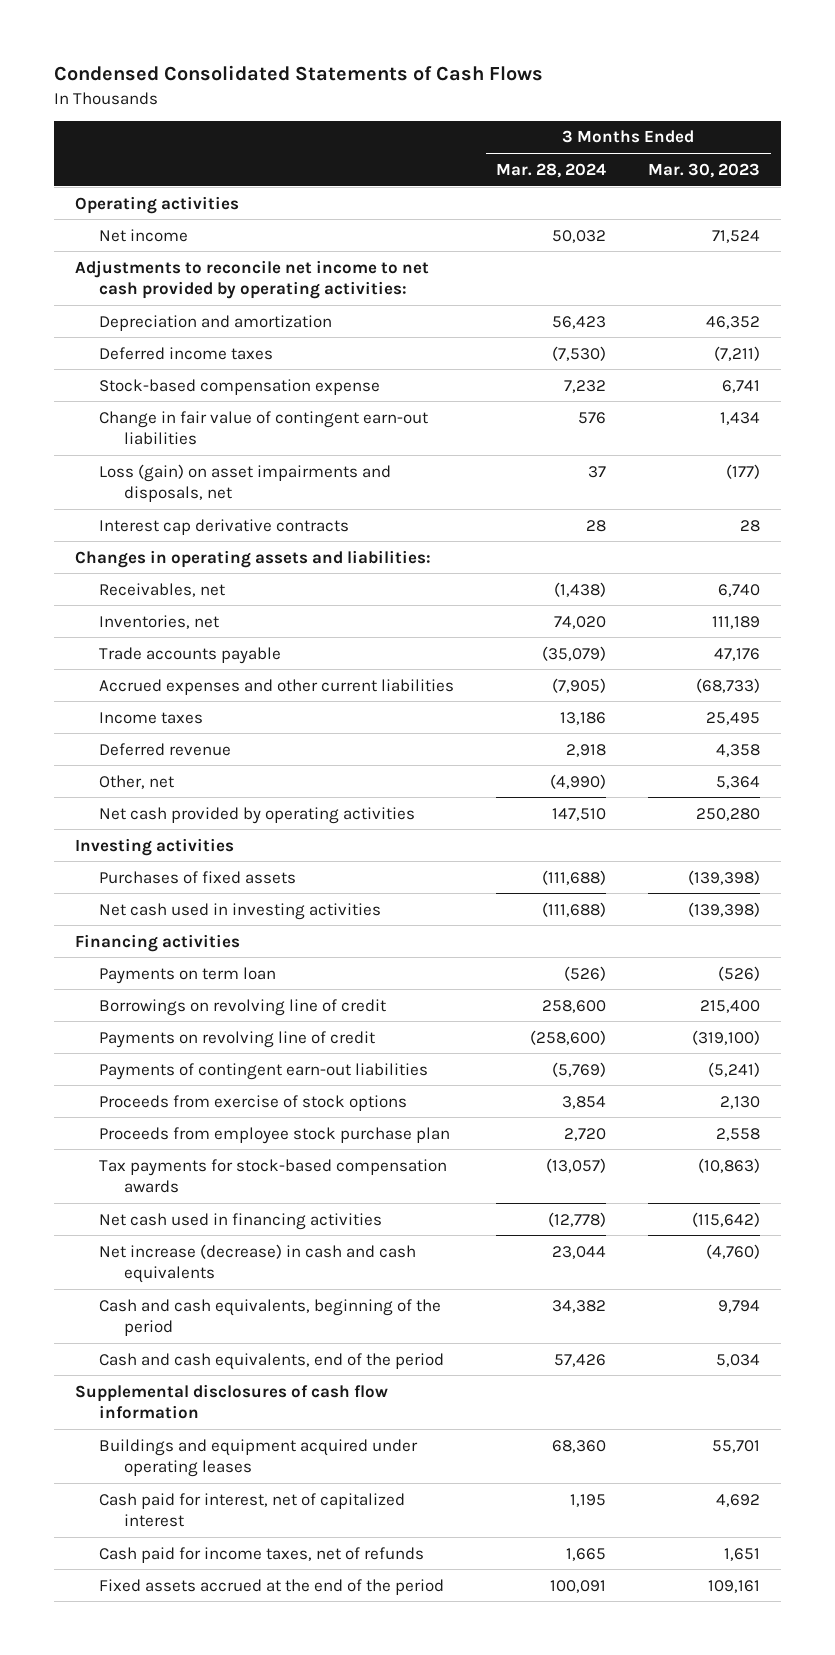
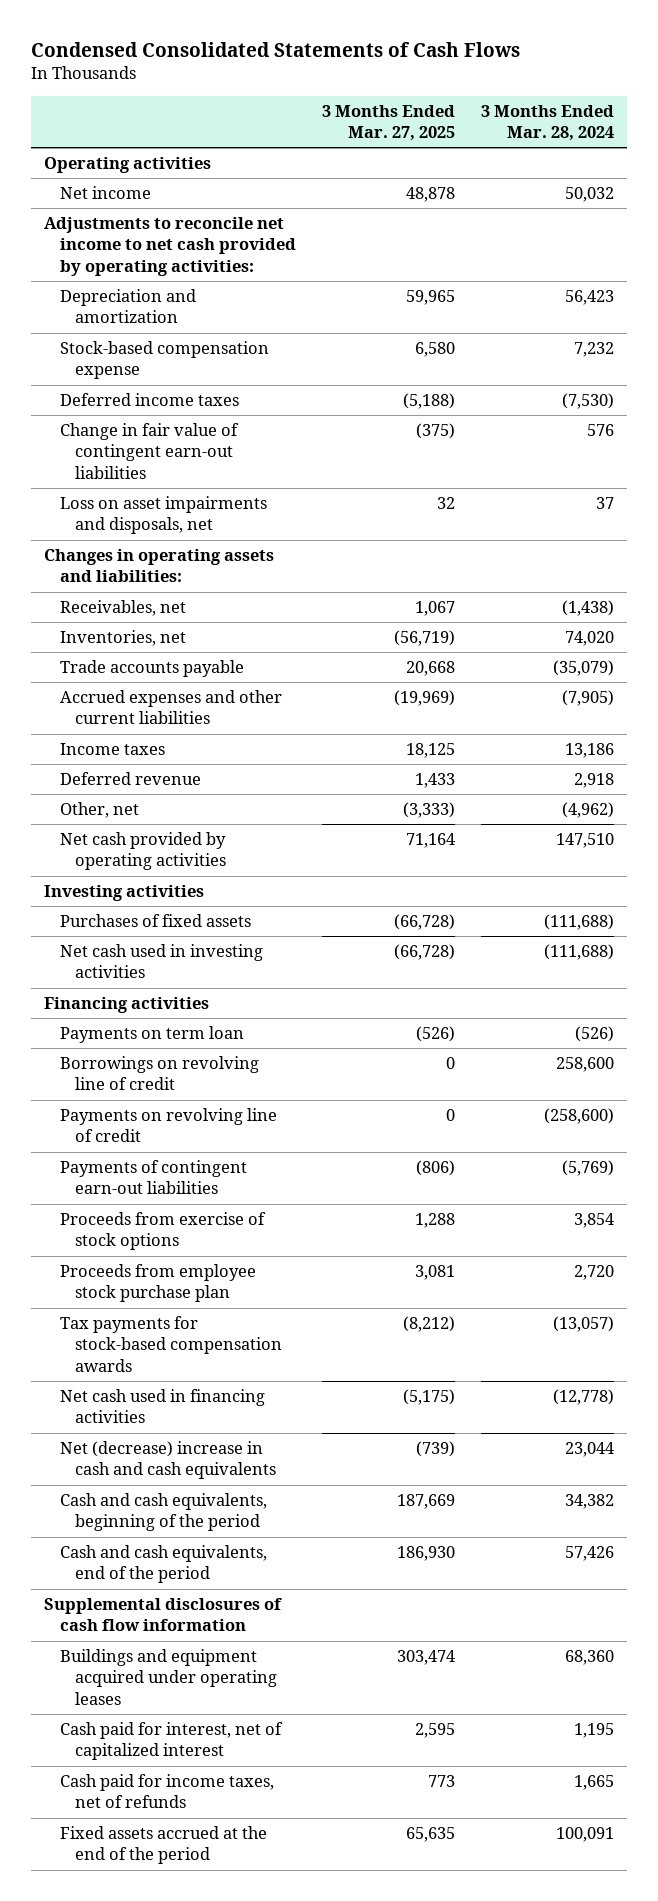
[648,162,761,178] Mar. 30, 2023 -> none
none -> [321,104,455,142] 3 Months Ended Mar. 27, 2025
[99,346,274,360] Deferred income taxes -> [59,393,239,407] Deferred income taxes
[99,518,350,535] Interest cap derivative contracts -> none
[99,463,392,502] Loss (gain) on asset impairments and disposals, net -> [59,496,267,535] Loss on asset impairments and disposals, net
[550,773,607,789] (4,990) -> [561,802,614,819] (4,962)
[99,1243,417,1283] Net increase (decrease) in cash and cash equivalents -> [59,1441,276,1480] Net (decrease) increase in cash and cash equivalents

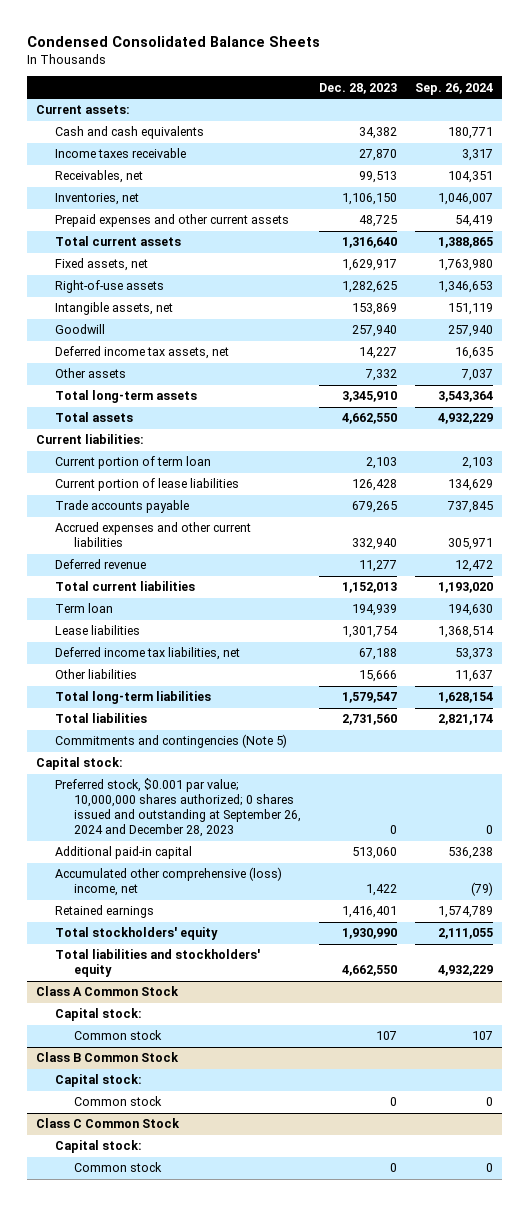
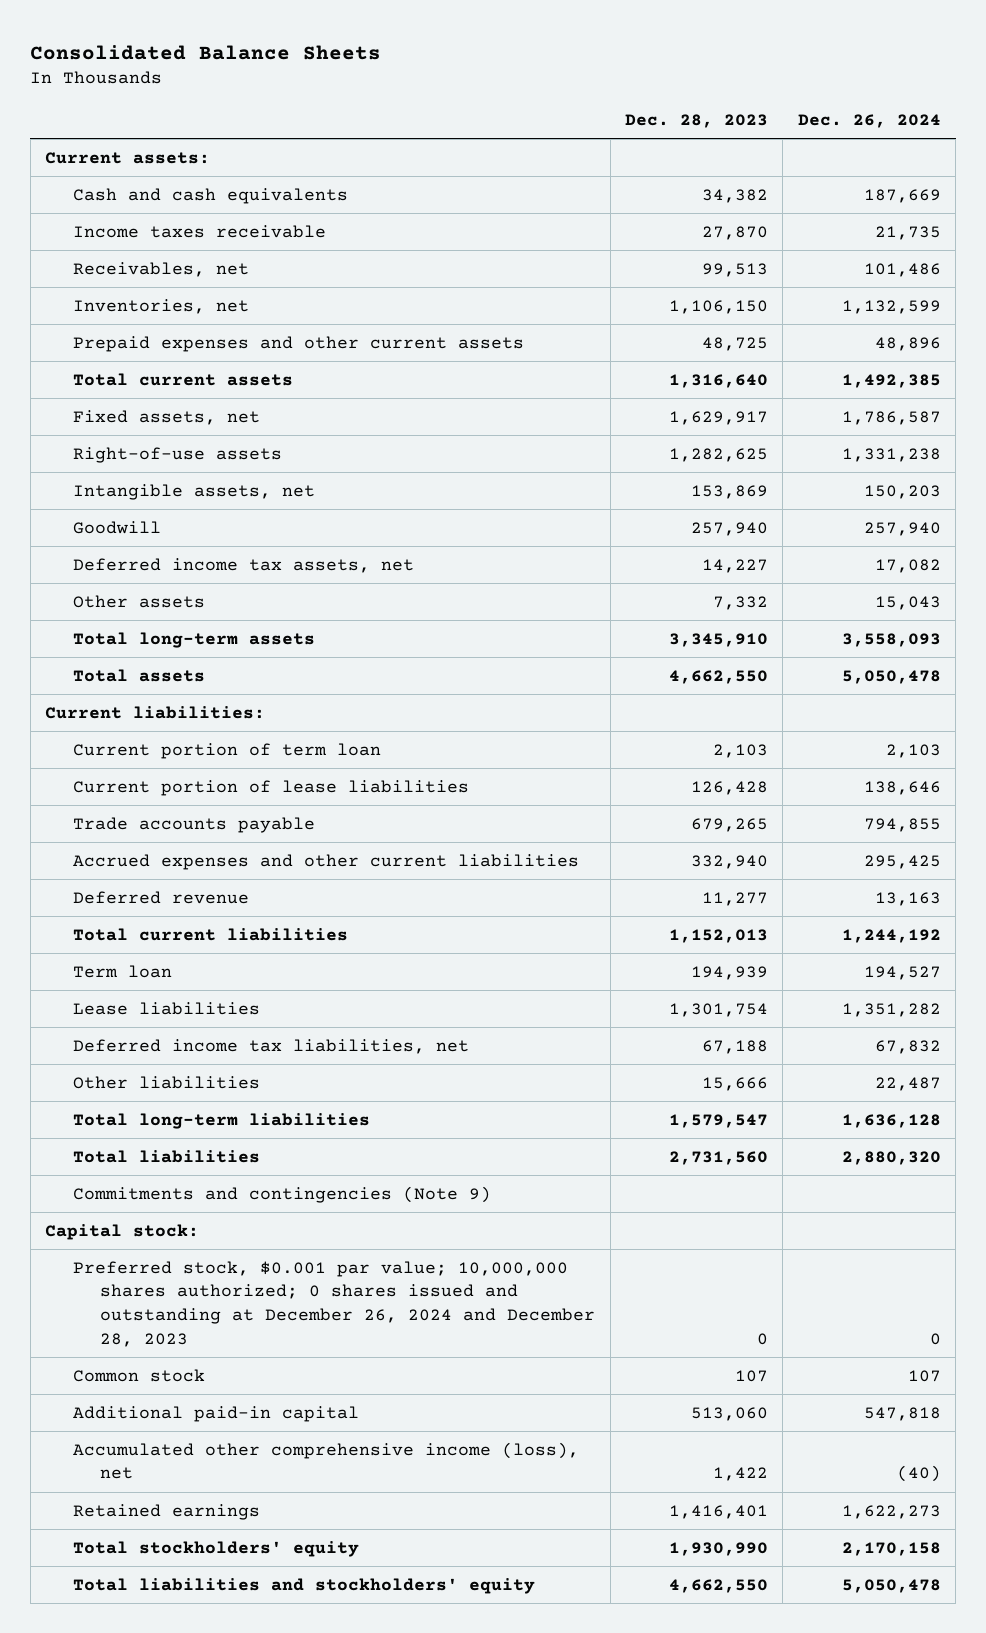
[27,35,321,47] Condensed Consolidated Balance Sheets -> [30,44,382,60] Consolidated Balance Sheets
[415,82,494,95] Sep. 26, 2024 -> none
none -> [797,114,941,129] Dec. 26, 2024
[55,734,288,749] Commitments and contingencies (Note 5) -> [72,1185,491,1203] Commitments and contingencies (Note 9)
[55,778,302,838] Preferred stock, $0.001 par value; 10,000,000 shares authorized; 0 shares issued and outstanding at September 26, 2024 and December 28, 2023 -> [72,1260,596,1347] Preferred stock, $0.001 par value; 10,000,000 shares authorized; 0 shares issued and outstanding at December 26, 2024 and December 28, 2023
none -> [72,1368,205,1382] Common stock
[55,867,283,897] Accumulated other comprehensive (loss) income, net -> [72,1441,579,1480] Accumulated other comprehensive income (loss), net
[36,986,180,997] Class A Common Stock -> none
[55,1008,143,1022] Capital stock: -> none
[74,1030,163,1041] Common stock -> none
[36,1052,180,1063] Class B Common Stock -> none
[55,1074,143,1088] Capital stock: -> none
[74,1096,163,1107] Common stock -> none
[36,1118,181,1129] Class C Common Stock -> none
[55,1140,143,1154] Capital stock: -> none
[74,1162,163,1173] Common stock -> none

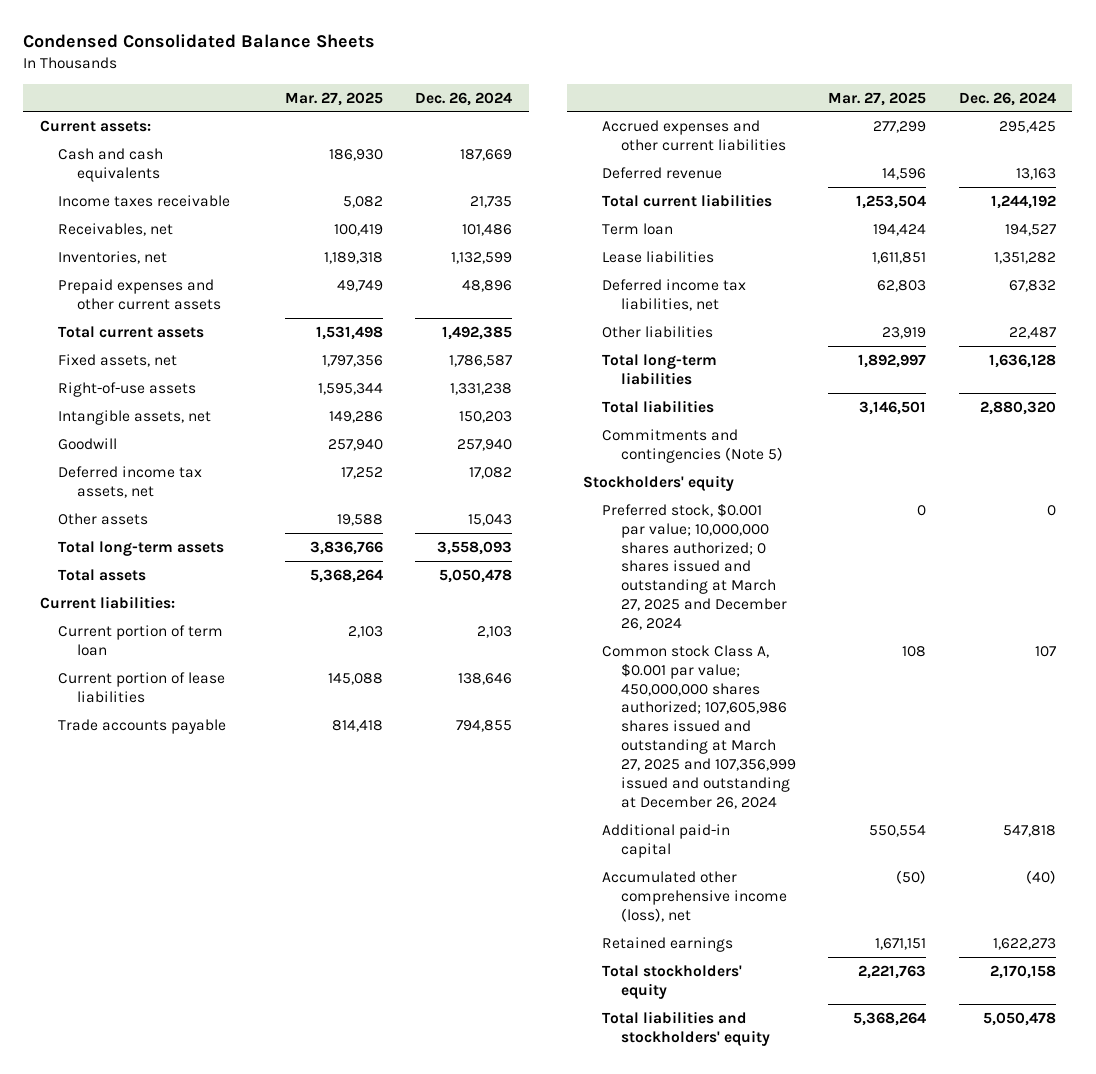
[30,44,382,60] Consolidated Balance Sheets -> [23,34,376,49] Condensed Consolidated Balance Sheets
[624,114,768,129] Dec. 28, 2023 -> none
none -> [284,91,383,106] Mar. 27, 2025
[45,1223,200,1240] Capital stock: -> none
[72,1185,491,1203] Commitments and contingencies (Note 9) -> [602,428,783,463] Commitments and contingencies (Note 5)
none -> [583,474,735,491] Stockholders' equity
[72,1260,596,1347] Preferred stock, $0.001 par value; 10,000,000 shares authorized; 0 shares issued and outstanding at December 26, 2024 and December 28, 2023 -> [602,502,787,631] Preferred stock, $0.001 par value; 10,000,000 shares authorized; 0 shares issued and outstanding at March 27, 2025 and December 26, 2024
[72,1368,205,1382] Common stock -> [602,644,796,809] Common stock Class A, $0.001 par value; 450,000,000 shares authorized; 107,605,986 shares issued and outstanding at March 27, 2025 and 107,356,999 issued and outstanding at December 26, 2024

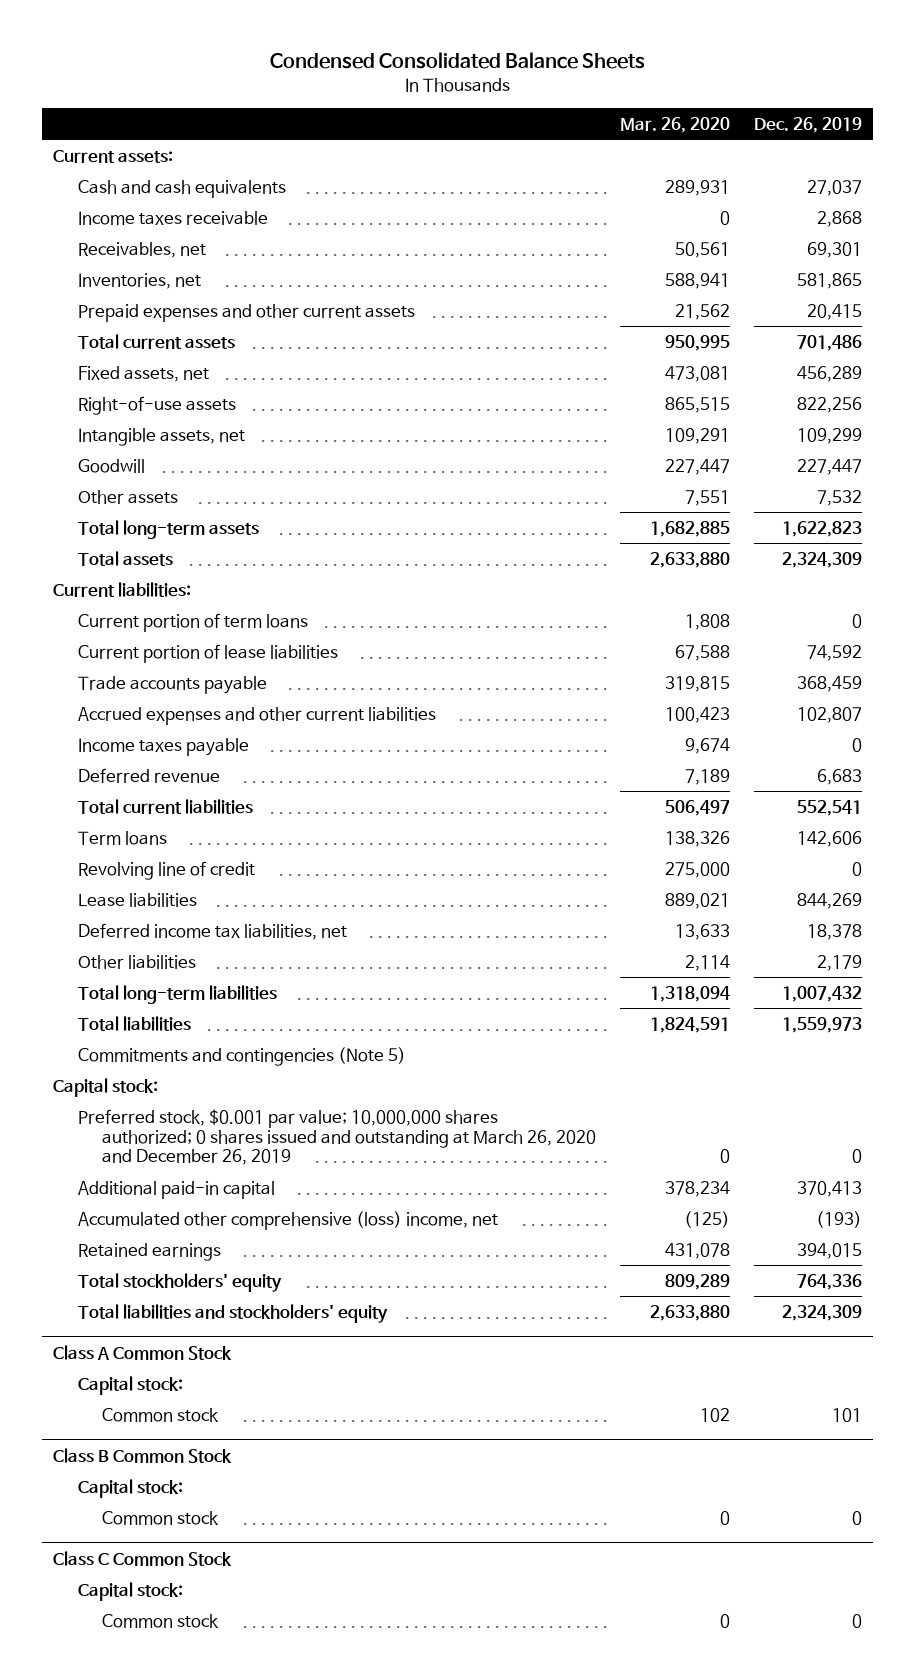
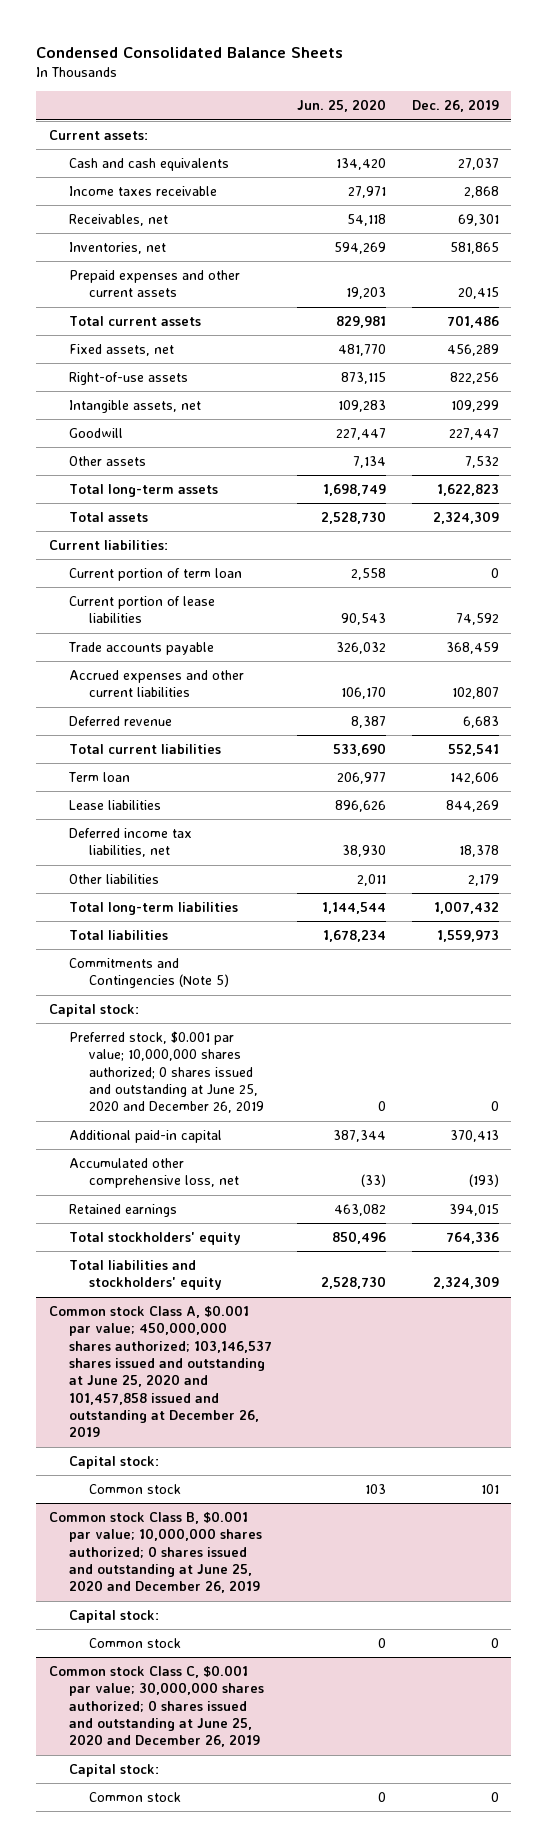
[619,117,730,134] Mar. 26, 2020 -> none
none -> [297,99,387,113] Jun. 25, 2020
[77,612,308,632] Current portion of term loans -> [68,567,242,581] Current portion of term loan
[77,737,249,756] Income taxes payable -> none
[77,860,255,880] Revolving line of credit -> none
[77,830,167,845] Term loans -> [67,771,130,782] Term loan
[77,1046,406,1066] Commitments and contingencies (Note 5) -> [68,957,229,989] Commitments and Contingencies (Note 5)
[77,1108,597,1166] Preferred stock, $0.001 par value; 10,000,000 shares authorized; 0 shares issued and outstanding at March 26, 2020 and December 26, 2019 -> [68,1030,264,1114] Preferred stock, $0.001 par value; 10,000,000 shares authorized; 0 shares issued and outstanding at June 25, 2020 and December 26, 2019
[77,1210,498,1230] Accumulated other comprehensive (loss) income, net -> [68,1157,239,1189] Accumulated other comprehensive loss, net
[53,1344,233,1360] Class A Common Stock -> [48,1304,272,1438] Common stock Class A, $0.001 par value; 450,000,000 shares authorized; 103,146,537 shares issued and outstanding at June 25, 2020 and 101,457,858 issued and outstanding at December 26, 2019
[53,1447,233,1463] Class B Common Stock -> [48,1510,262,1594] Common stock Class B, $0.001 par value; 10,000,000 shares authorized; 0 shares issued and outstanding at June 25, 2020 and December 26, 2019
[53,1550,233,1566] Class C Common Stock -> [48,1664,264,1748] Common stock Class C, $0.001 par value; 30,000,000 shares authorized; 0 shares issued and outstanding at June 25, 2020 and December 26, 2019

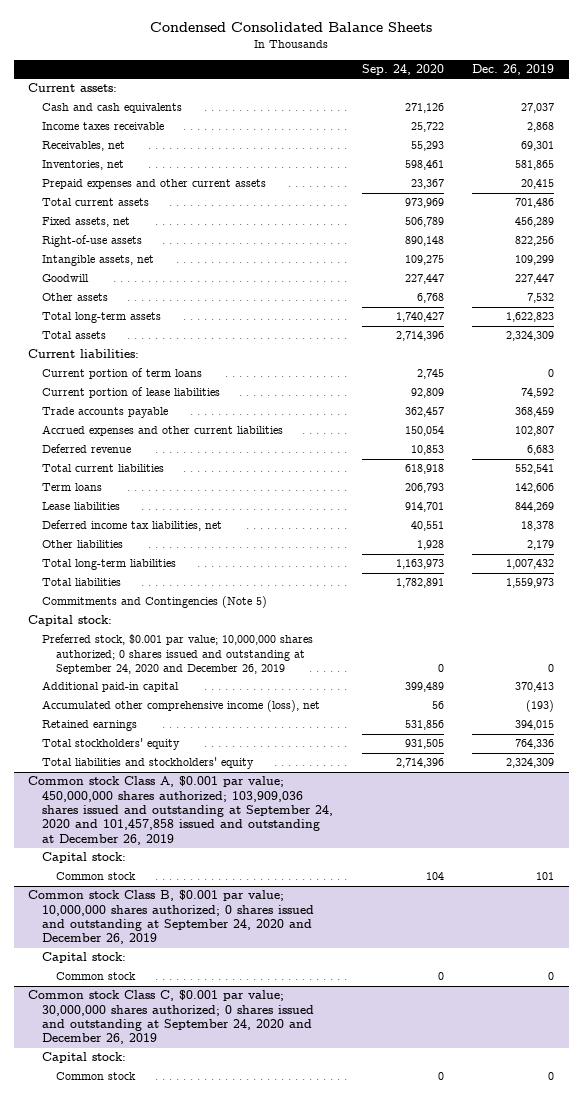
[297,99,387,113] Jun. 25, 2020 -> none
none -> [361,64,444,76] Sep. 24, 2020
[68,567,242,581] Current portion of term loan -> [41,368,202,380] Current portion of term loans
[67,771,130,782] Term loan -> [41,483,102,492] Term loans
[68,1030,264,1114] Preferred stock, $0.001 par value; 10,000,000 shares authorized; 0 shares issued and outstanding at June 25, 2020 and December 26, 2019 -> [41,634,313,675] Preferred stock, $0.001 par value; 10,000,000 shares authorized; 0 shares issued and outstanding at September 24, 2020 and December 26, 2019
[68,1157,239,1189] Accumulated other comprehensive loss, net -> [41,700,320,713] Accumulated other comprehensive income (loss), net
[48,1304,272,1438] Common stock Class A, $0.001 par value; 450,000,000 shares authorized; 103,146,537 shares issued and outstanding at June 25, 2020 and 101,457,858 issued and outstanding at December 26, 2019 -> [28,776,333,845] Common stock Class A, $0.001 par value; 450,000,000 shares authorized; 103,909,036 shares issued and outstanding at September 24, 2020 and 101,457,858 issued and outstanding at December 26, 2019
[48,1510,262,1594] Common stock Class B, $0.001 par value; 10,000,000 shares authorized; 0 shares issued and outstanding at June 25, 2020 and December 26, 2019 -> [28,890,314,945] Common stock Class B, $0.001 par value; 10,000,000 shares authorized; 0 shares issued and outstanding at September 24, 2020 and December 26, 2019
[48,1664,264,1748] Common stock Class C, $0.001 par value; 30,000,000 shares authorized; 0 shares issued and outstanding at June 25, 2020 and December 26, 2019 -> [28,990,314,1045] Common stock Class C, $0.001 par value; 30,000,000 shares authorized; 0 shares issued and outstanding at September 24, 2020 and December 26, 2019

